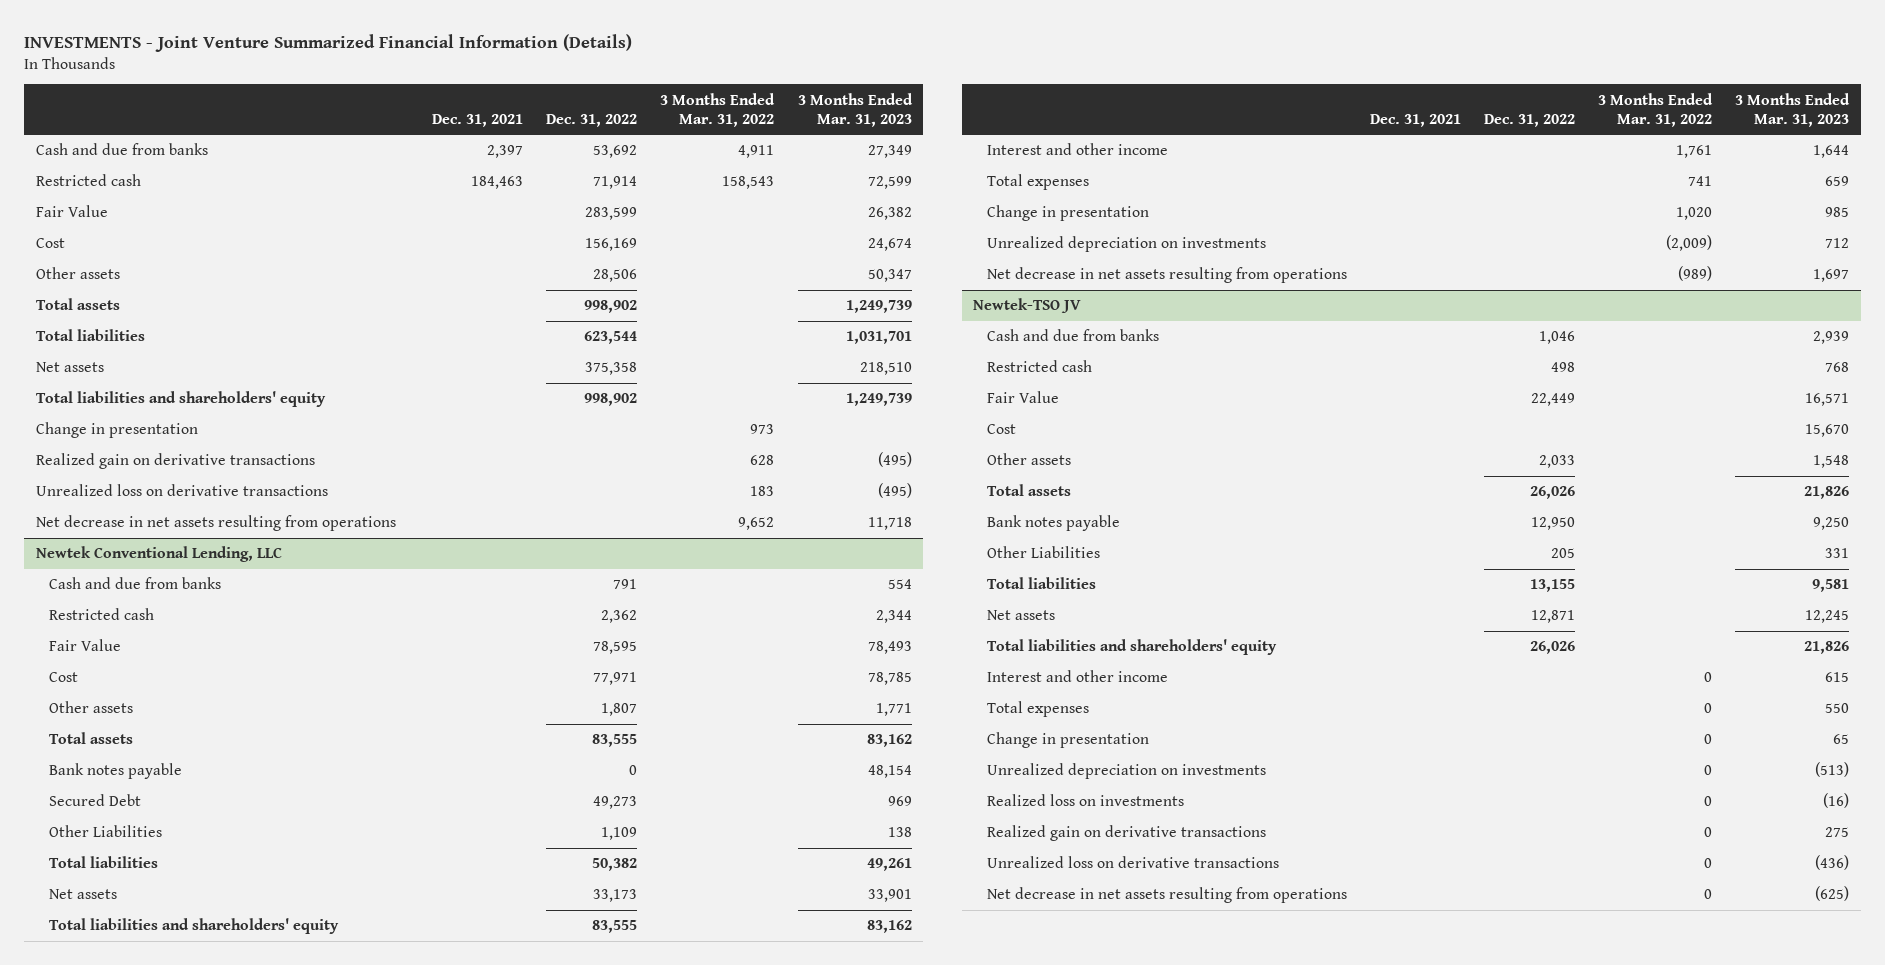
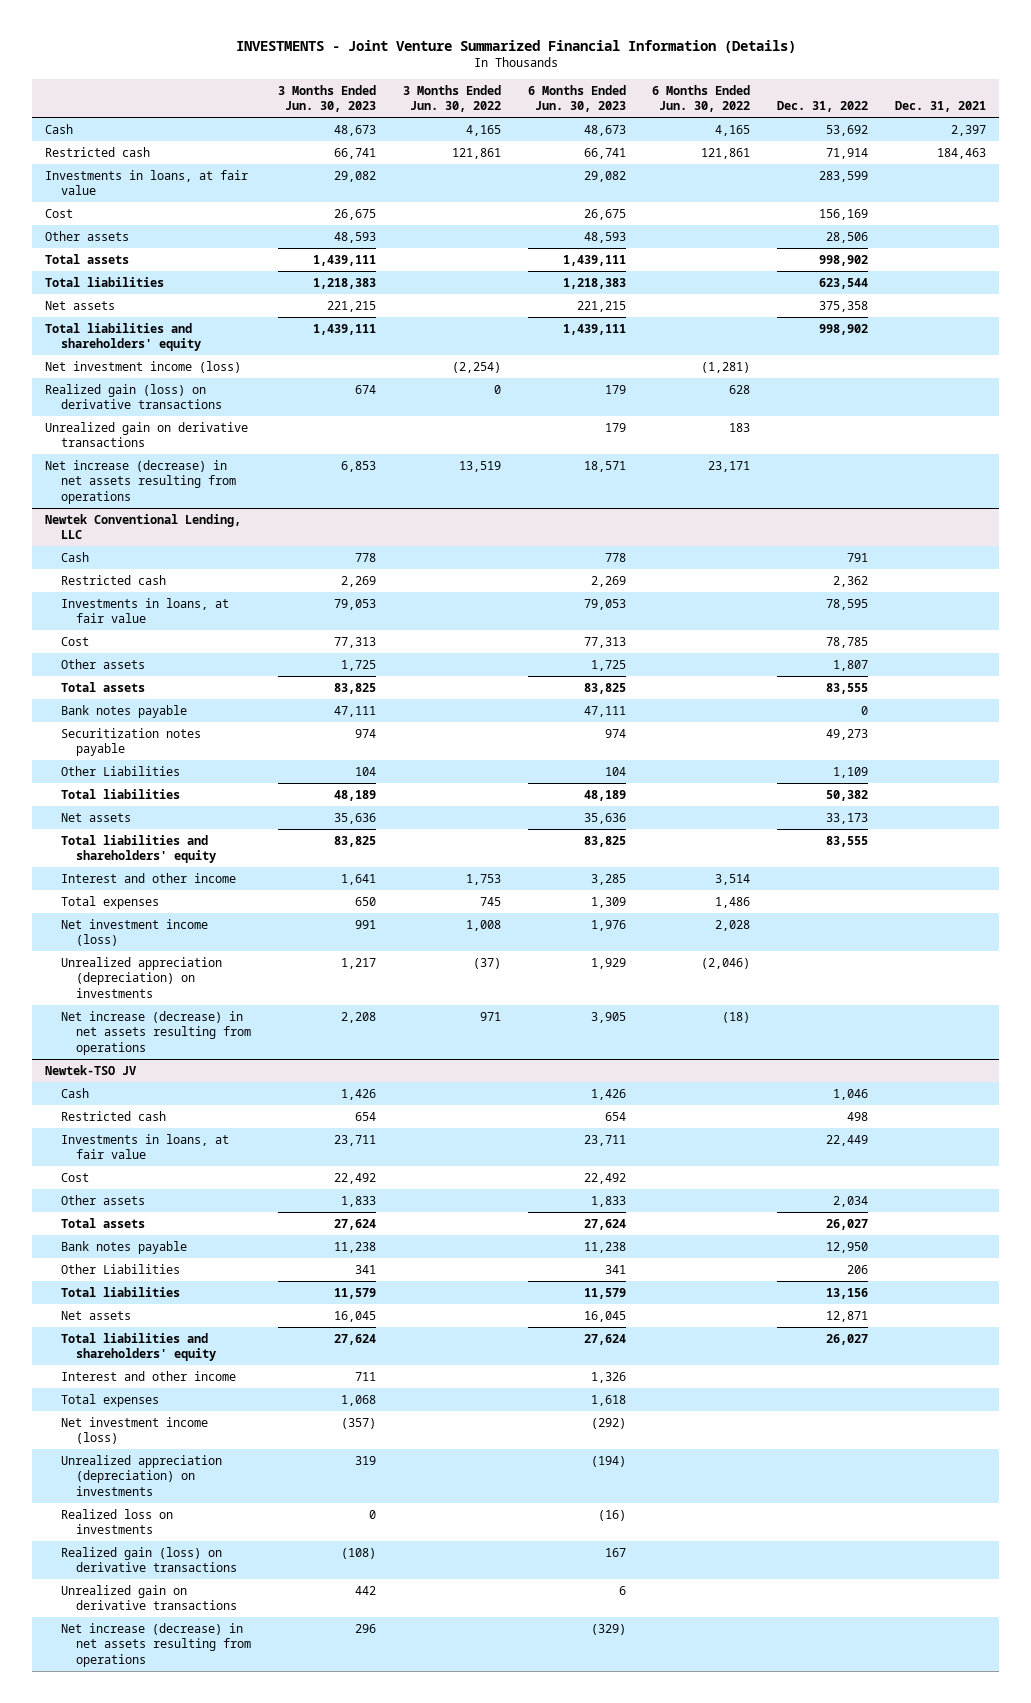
[660,92,776,127] 3 Months Ended Mar. 31, 2022 -> none
[797,92,913,127] 3 Months Ended Mar. 31, 2023 -> none
none -> [278,84,377,113] 3 Months Ended Jun. 30, 2023
none -> [402,84,501,113] 3 Months Ended Jun. 30, 2022
none -> [527,84,626,113] 6 Months Ended Jun. 30, 2023
none -> [652,84,751,113] 6 Months Ended Jun. 30, 2022
[35,143,208,156] Cash and due from banks -> [45,123,74,134] Cash
[35,205,108,218] Fair Value -> [45,169,249,196] Investments in loans, at fair value
[35,422,198,439] Change in presentation -> [45,360,242,373] Net investment income (loss)
[35,453,315,470] Realized gain on derivative transactions -> [45,383,222,410] Realized gain (loss) on derivative transactions
[35,484,328,497] Unrealized loss on derivative transactions -> [45,421,249,448] Unrealized gain on derivative transactions
[35,515,396,532] Net decrease in net assets resulting from operations -> [45,459,236,504] Net increase (decrease) in net assets resulting from operations
[49,577,222,590] Cash and due from banks -> [60,551,89,562] Cash
[49,639,122,652] Fair Value -> [60,597,229,624] Investments in loans, at fair value
[593,672,638,686] 77,971 -> [826,636,869,648] 78,785
[49,794,142,807] Secured Debt -> [60,727,201,757] Securitization notes payable
[986,205,1149,222] Change in presentation -> [60,918,208,947] Net investment income (loss)
[986,236,1266,253] Unrealized depreciation on investments -> [60,956,222,998] Unrealized appreciation (depreciation) on investments
[986,267,1347,284] Net decrease in net assets resulting from operations -> [60,1010,252,1055] Net increase (decrease) in net assets resulting from operations
[986,329,1159,342] Cash and due from banks -> [60,1087,89,1098] Cash
[986,391,1059,404] Fair Value -> [60,1133,229,1160] Investments in loans, at fair value
[1538,455,1575,469] 2,033 -> [833,1195,869,1207] 2,034
[1529,486,1575,500] 26,026 -> [826,1218,869,1230] 26,027
[1550,548,1575,559] 205 -> [847,1264,869,1274] 206
[1529,579,1575,593] 13,155 -> [826,1287,869,1299] 13,156
[1529,641,1575,655] 26,026 -> [826,1333,869,1345] 26,027
[986,732,1149,749] Change in presentation -> [60,1416,208,1445] Net investment income (loss)
[986,763,1266,780] Unrealized depreciation on investments -> [60,1454,222,1496] Unrealized appreciation (depreciation) on investments
[986,825,1266,842] Realized gain on derivative transactions -> [60,1546,238,1573] Realized gain (loss) on derivative transactions
[986,856,1279,869] Unrealized loss on derivative transactions -> [60,1584,238,1611] Unrealized gain on derivative transactions
[986,887,1347,904] Net decrease in net assets resulting from operations -> [60,1622,252,1667] Net increase (decrease) in net assets resulting from operations

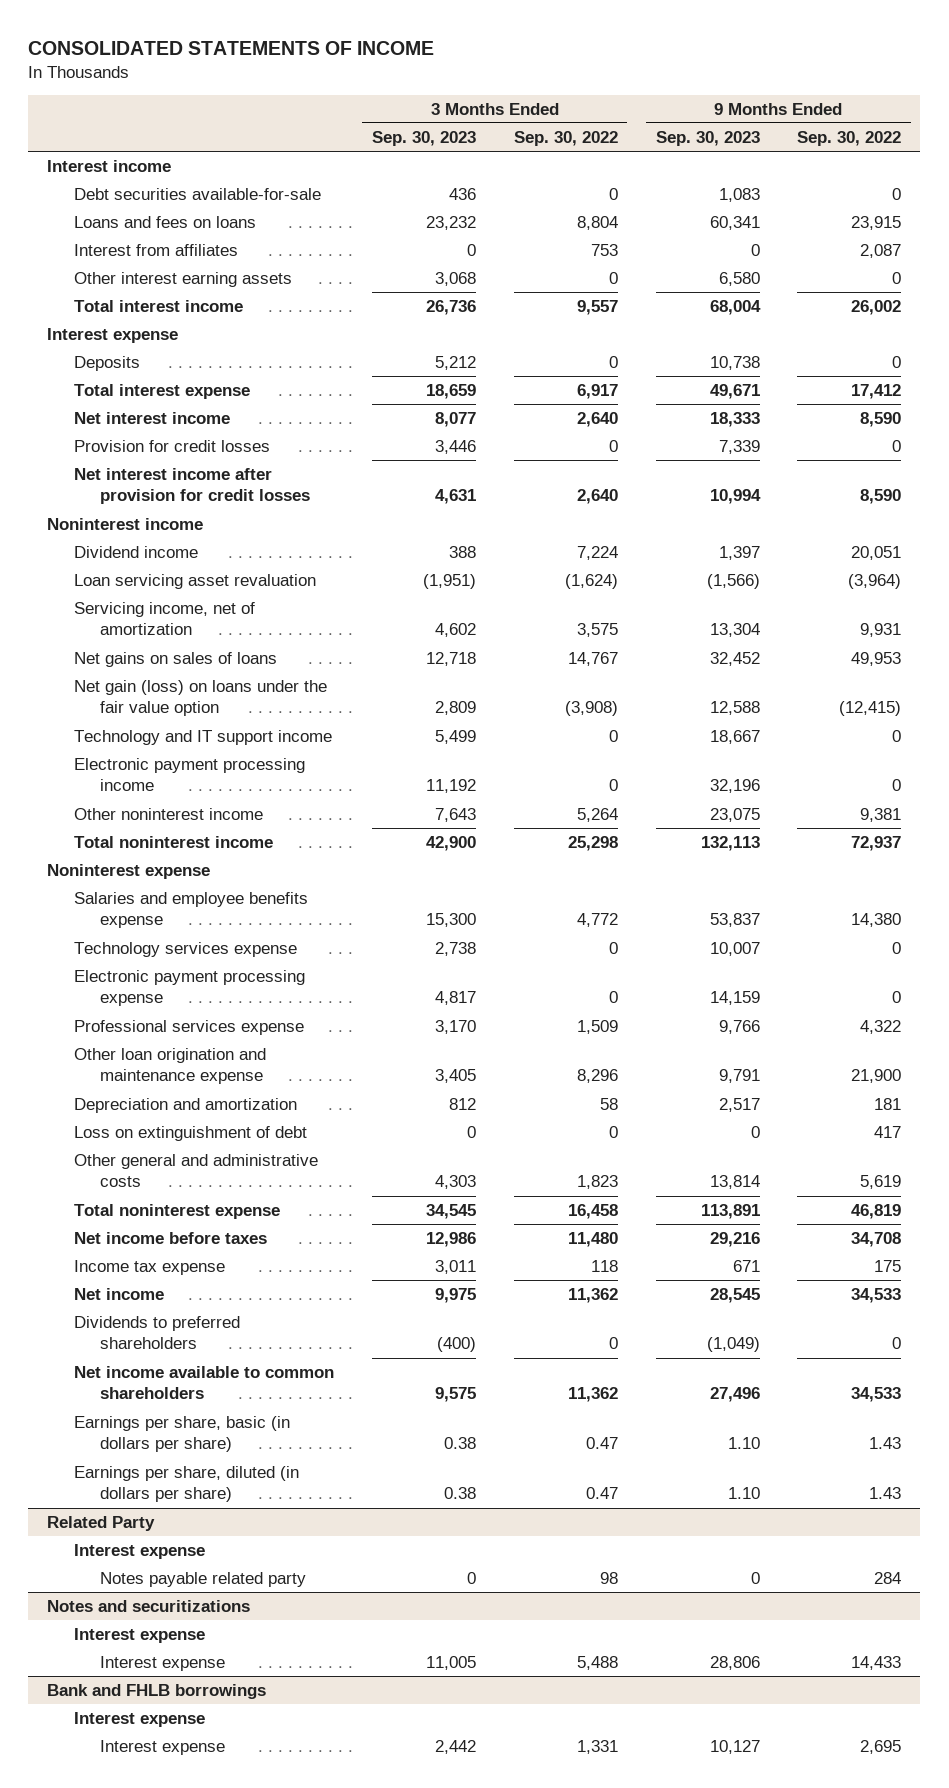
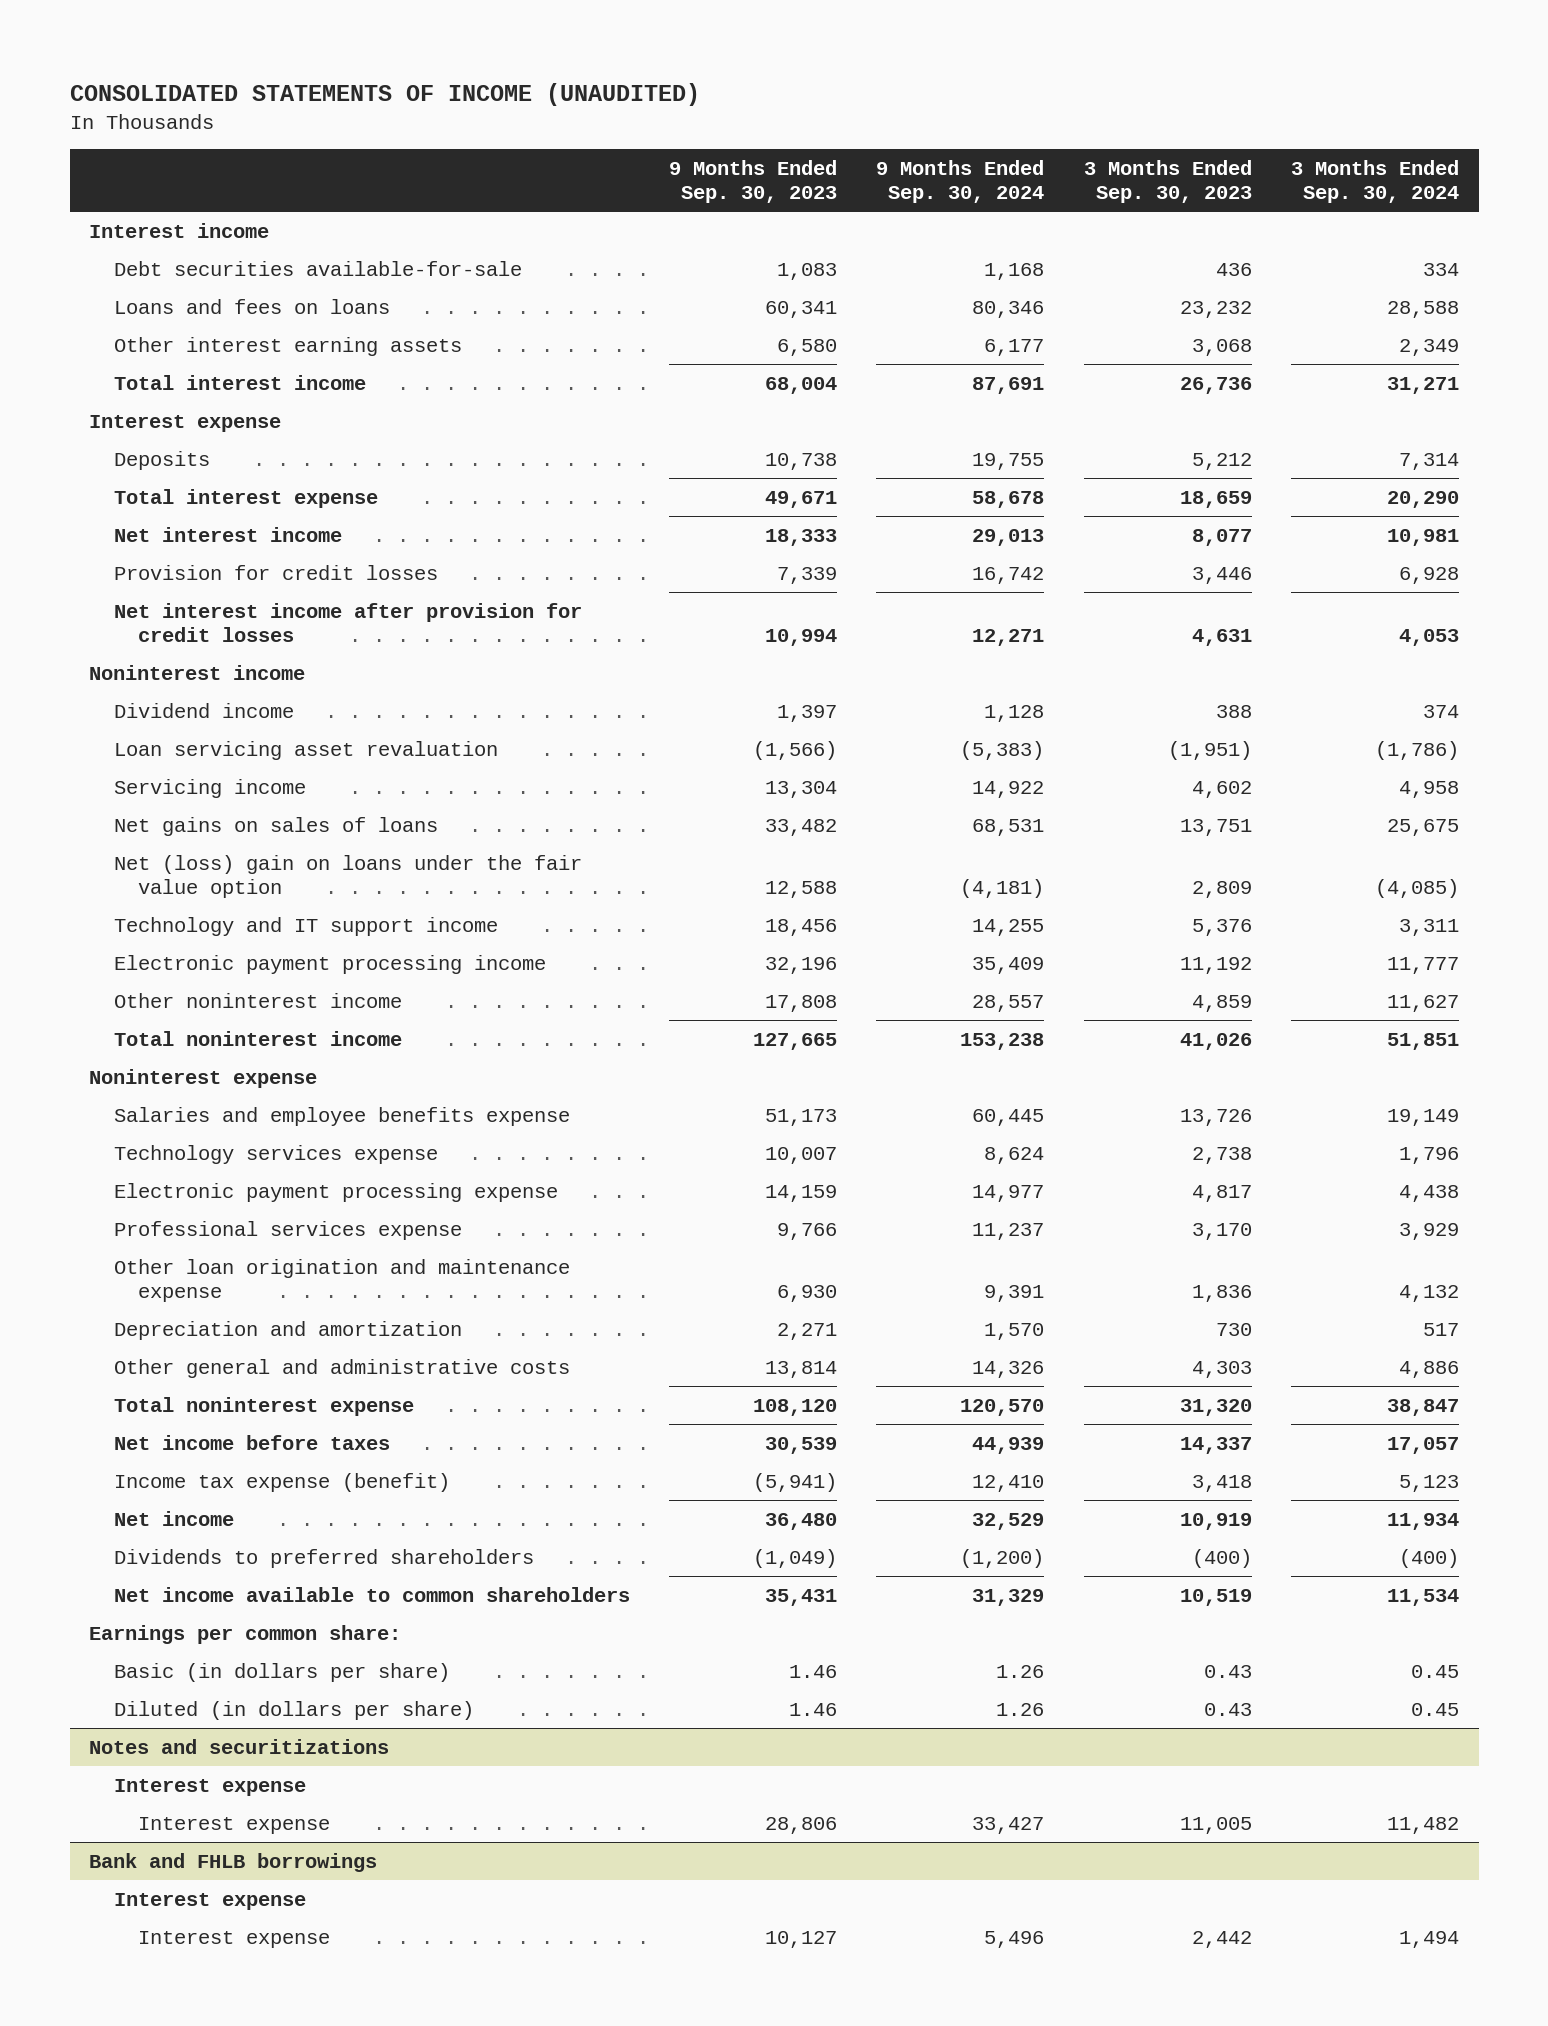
[28,40,435,55] CONSOLIDATED STATEMENTS OF INCOME -> [69,83,700,107] CONSOLIDATED STATEMENTS OF INCOME (UNAUDITED)
[513,130,618,146] Sep. 30, 2022 -> none
[797,130,902,146] Sep. 30, 2022 -> none
none -> [876,159,1045,203] 9 Months Ended Sep. 30, 2024
none -> [1290,159,1459,203] 3 Months Ended Sep. 30, 2024
[73,243,238,256] Interest from affiliates -> none
[73,601,255,636] Servicing income, net of amortization -> [113,778,306,798] Servicing income
[425,651,476,666] 12,718 -> [1179,818,1252,836] 13,751
[709,651,760,666] 32,452 -> [765,818,838,836] 33,482
[73,679,327,717] Net gain (loss) on loans under the fair value option -> [113,854,582,898] Net (loss) gain on loans under the fair value option
[434,729,476,744] 5,499 -> [1191,918,1252,936] 5,376
[709,729,760,744] 18,667 -> [765,918,838,936] 18,456
[434,807,476,822] 7,643 -> [1191,994,1252,1012] 4,859
[709,807,760,822] 23,075 -> [765,994,838,1012] 17,808
[425,835,476,851] 42,900 -> [1179,1032,1252,1050] 41,026
[700,835,760,851] 132,113 -> [753,1032,838,1050] 127,665
[425,913,476,928] 15,300 -> [1179,1108,1252,1126] 13,726
[709,913,760,928] 53,837 -> [765,1108,838,1126] 51,173
[73,1125,307,1141] Loss on extinguishment of debt -> none
[434,1069,476,1084] 3,405 -> [1191,1284,1252,1302] 1,836
[718,1069,760,1084] 9,791 -> [777,1284,838,1302] 6,930
[448,1097,476,1110] 812 -> [1215,1322,1252,1336] 730
[718,1097,760,1112] 2,517 -> [777,1322,838,1340] 2,271
[425,1203,476,1219] 34,545 -> [1179,1398,1252,1416] 31,320
[700,1203,760,1219] 113,891 -> [753,1398,838,1416] 108,120
[425,1231,476,1247] 12,986 -> [1179,1436,1252,1454] 14,337
[709,1231,760,1247] 29,216 -> [765,1436,838,1454] 30,539
[73,1259,225,1275] Income tax expense -> [113,1472,450,1492] Income tax expense (benefit)
[434,1259,476,1274] 3,011 -> [1191,1474,1252,1492] 3,418
[732,1259,760,1272] 671 -> [753,1472,838,1492] (5,941)
[434,1287,476,1303] 9,975 -> [1179,1512,1252,1530] 10,919
[709,1287,760,1303] 28,545 -> [765,1512,838,1530] 36,480
[47,1515,156,1531] Related Party -> none
[73,1543,205,1559] Interest expense -> none
[100,1571,307,1587] Notes payable related party -> none
[434,1387,476,1403] 9,575 -> [1179,1588,1252,1606] 10,519
[709,1387,760,1403] 27,496 -> [765,1588,838,1606] 35,431
none -> [89,1624,402,1644] Earnings per common share:
[73,1415,290,1453] Earnings per share, basic (in dollars per share) -> [113,1662,450,1682] Basic (in dollars per share)
[443,1437,476,1450] 0.38 -> [1203,1664,1252,1678] 0.43
[727,1437,760,1450] 1.10 -> [789,1664,838,1678] 1.46
[73,1465,299,1503] Earnings per share, diluted (in dollars per share) -> [113,1700,474,1720] Diluted (in dollars per share)
[443,1487,476,1500] 0.38 -> [1203,1702,1252,1716] 0.43
[727,1487,760,1500] 1.10 -> [789,1702,838,1716] 1.46

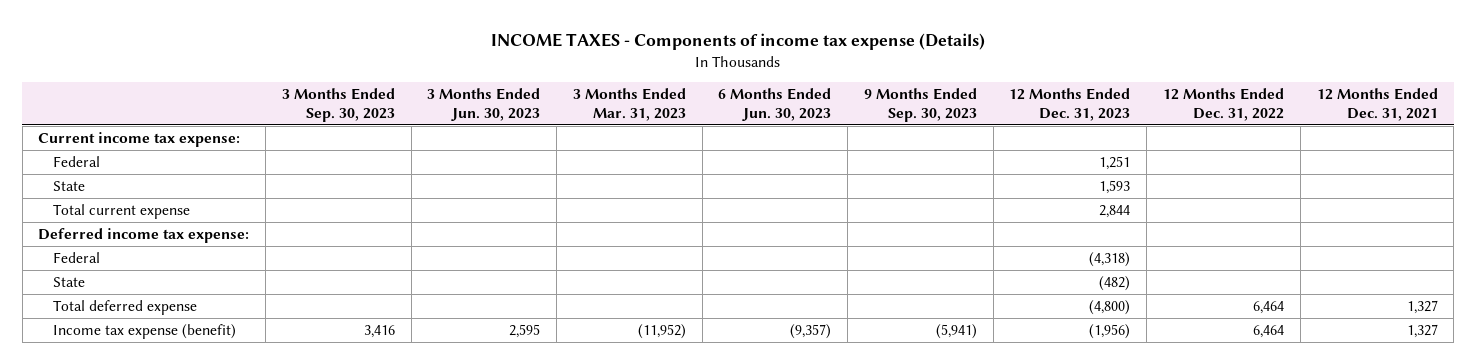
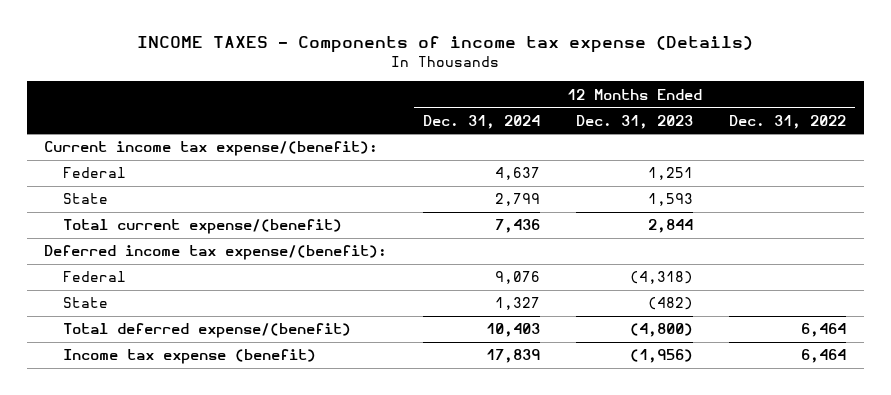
[281,87,395,122] 3 Months Ended Sep. 30, 2023 -> none
[427,87,541,121] 3 Months Ended Jun. 30, 2023 -> none
[572,87,686,121] 3 Months Ended Mar. 31, 2023 -> none
[718,87,832,121] 6 Months Ended Jun. 30, 2023 -> none
[863,87,977,122] 9 Months Ended Sep. 30, 2023 -> none
[1316,87,1438,121] 12 Months Ended Dec. 31, 2021 -> none
none -> [423,114,541,129] Dec. 31, 2024
[38,131,241,147] Current income tax expense: -> [44,141,379,157] Current income tax expense/(benefit):
[52,203,190,219] Total current expense -> [63,219,343,235] Total current expense/(benefit)
[38,227,250,243] Deferred income tax expense: -> [44,245,388,261] Deferred income tax expense/(benefit):
[52,299,197,315] Total deferred expense -> [63,323,352,339] Total deferred expense/(benefit)

